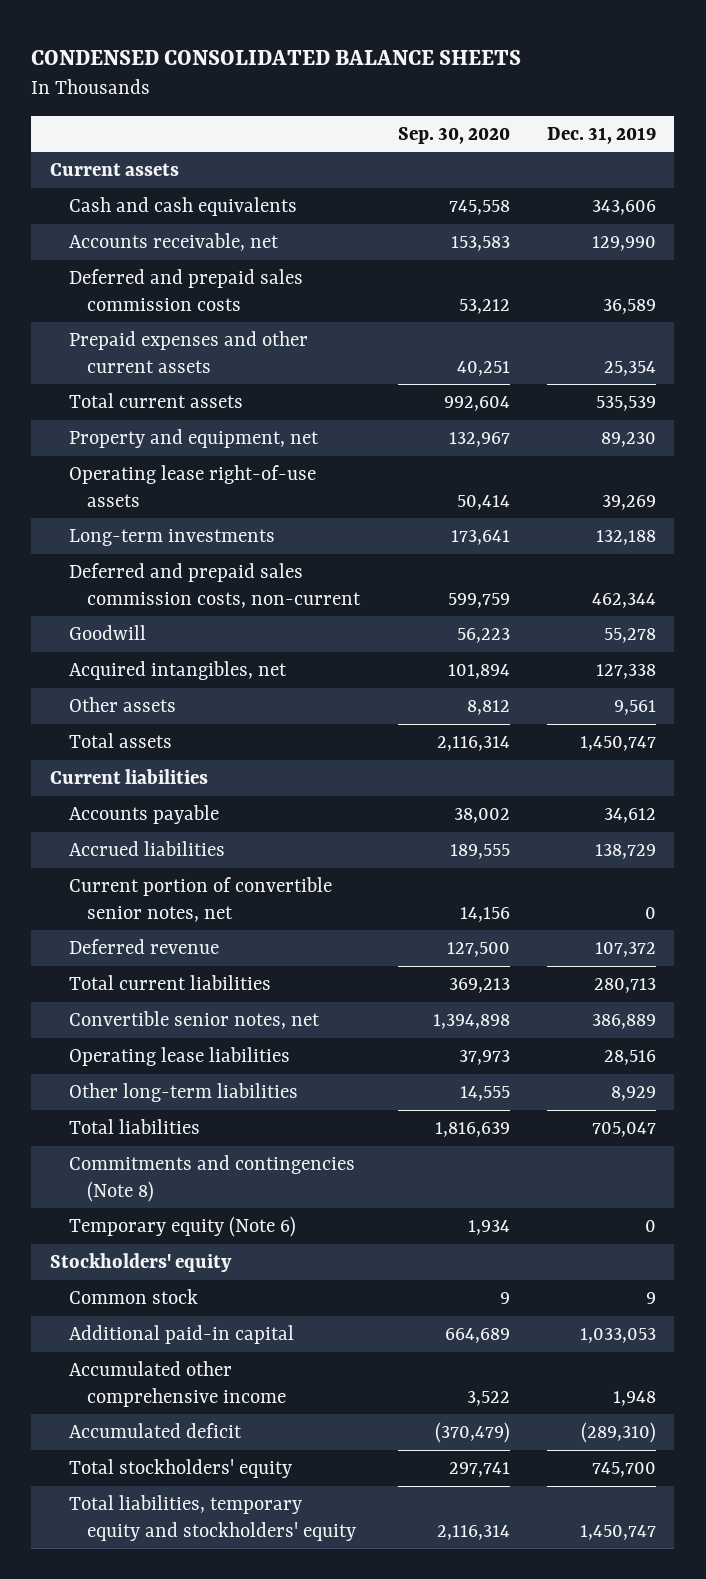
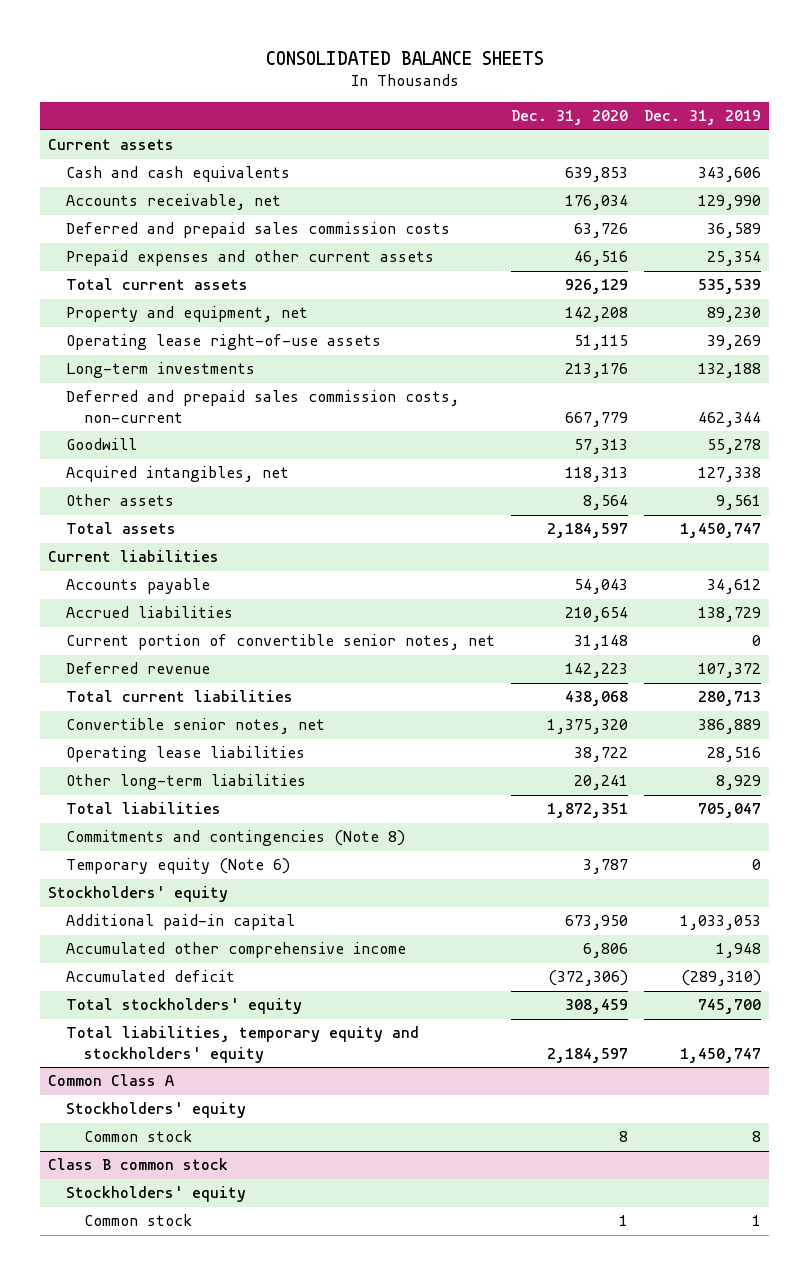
[31,49,522,65] CONDENSED CONSOLIDATED BALANCE SHEETS -> [265,50,544,65] CONSOLIDATED BALANCE SHEETS
[397,126,510,144] Sep. 30, 2020 -> none
none -> [511,110,629,126] Dec. 31, 2020
[68,1288,198,1304] Common stock -> none
none -> [47,1074,174,1087] Common Class A
none -> [66,1102,247,1119] Stockholders' equity
none -> [84,1130,193,1143] Common stock
none -> [47,1158,228,1171] Class B common stock
none -> [66,1186,247,1203] Stockholders' equity
none -> [84,1214,193,1227] Common stock

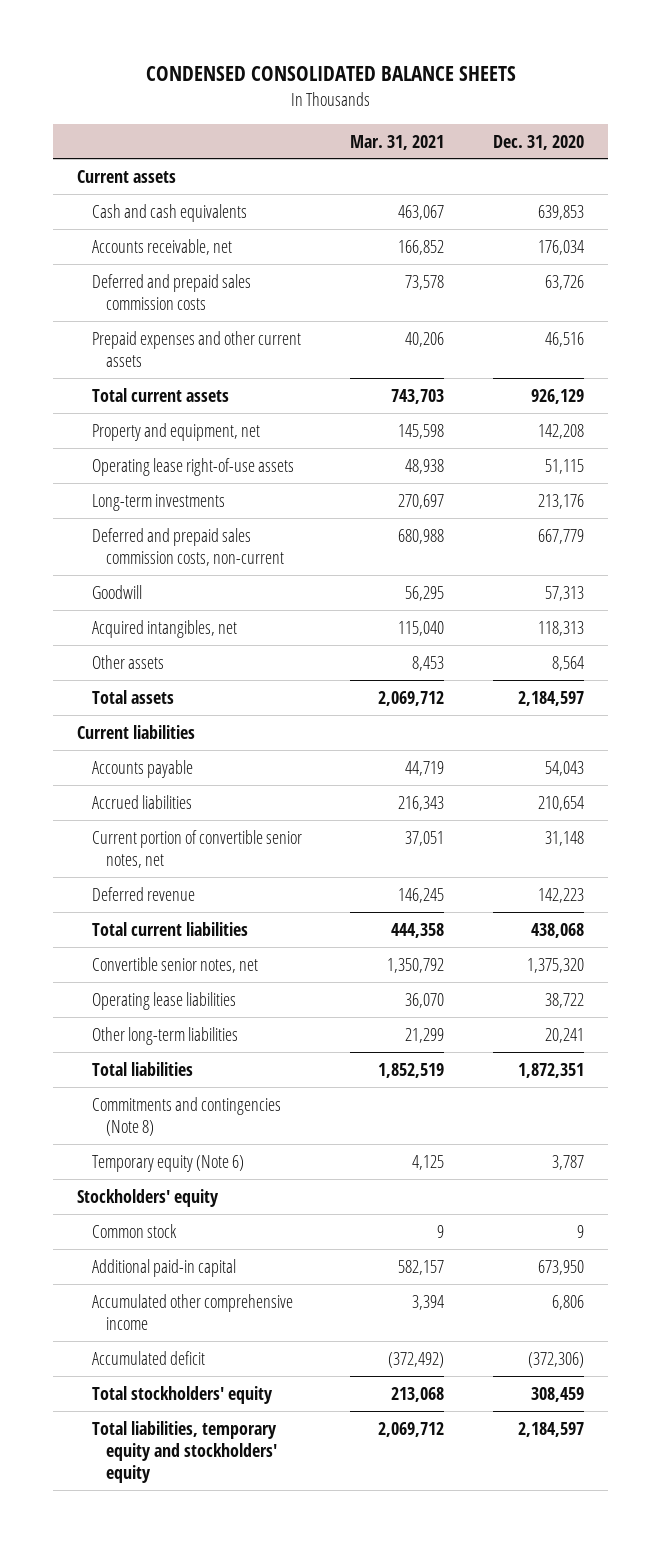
[265,50,544,65] CONSOLIDATED BALANCE SHEETS -> [145,66,516,82] CONDENSED CONSOLIDATED BALANCE SHEETS
[644,110,762,126] Dec. 31, 2019 -> none
none -> [350,134,445,150] Mar. 31, 2021
none -> [91,1223,177,1238] Common stock
[47,1074,174,1087] Common Class A -> none
[66,1102,247,1119] Stockholders' equity -> none
[84,1130,193,1143] Common stock -> none
[47,1158,228,1171] Class B common stock -> none
[66,1186,247,1203] Stockholders' equity -> none
[84,1214,193,1227] Common stock -> none

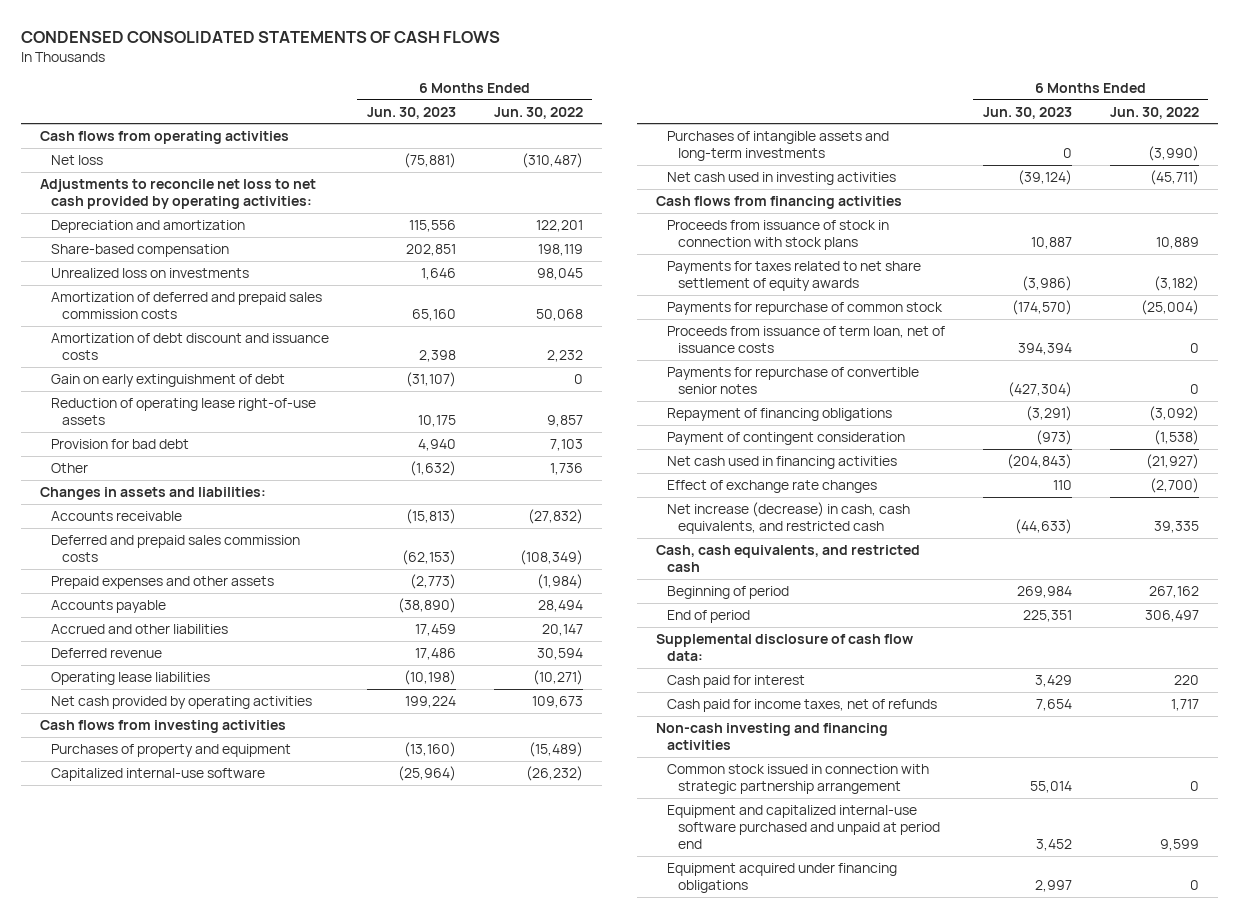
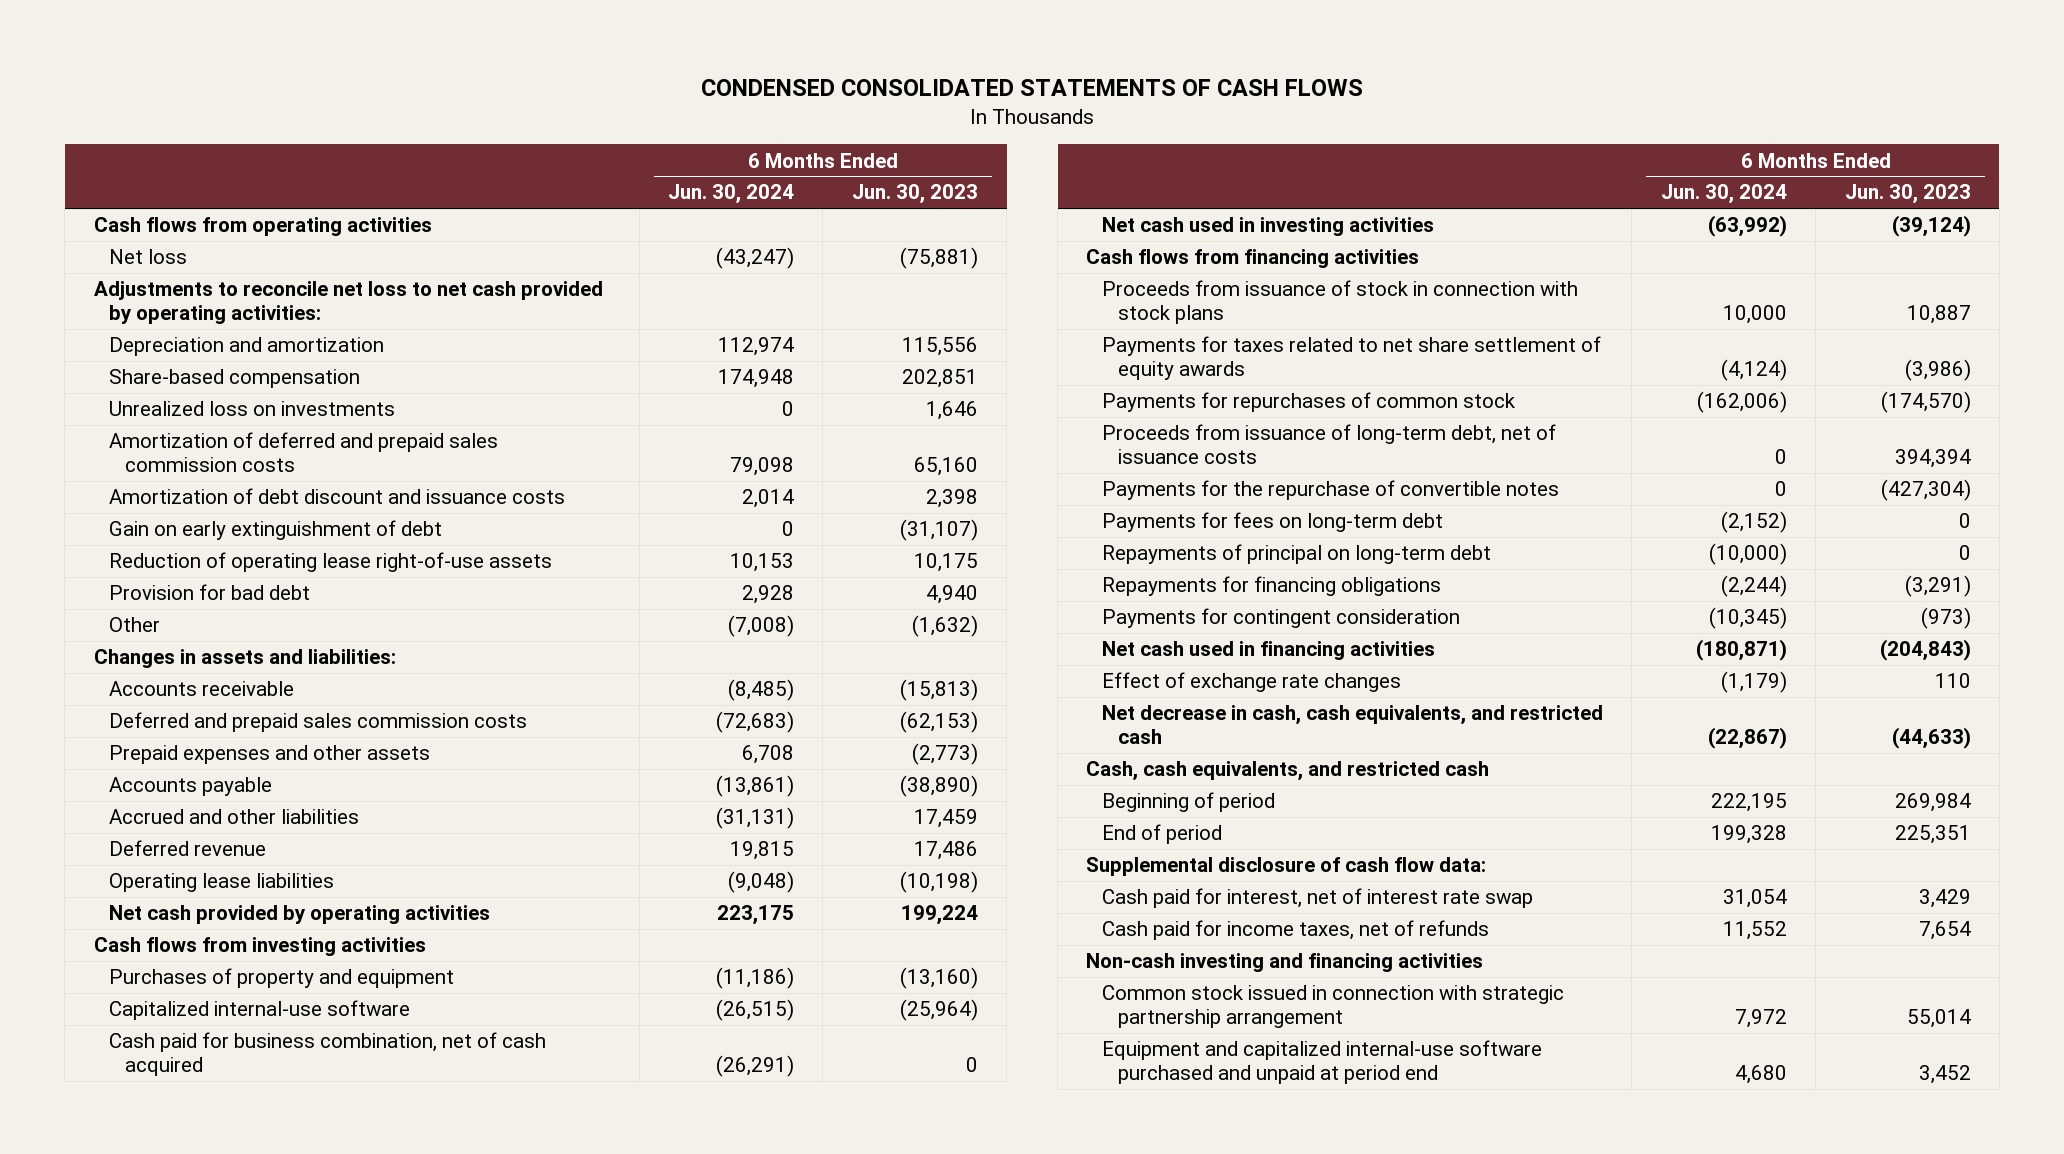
[493,106,583,119] Jun. 30, 2022 -> none
none -> [668,184,795,205] Jun. 30, 2024
[667,131,890,162] Purchases of intangible assets and long-term investments -> none
none -> [109,1032,547,1076] Cash paid for business combination, net of cash acquired
[667,302,944,316] Payments for repurchase of common stock -> [1102,392,1516,413] Payments for repurchases of common stock
[667,326,946,354] Proceeds from issuance of term loan, net of issuance costs -> [1102,424,1557,464] Proceeds from issuance of long-term debt, net of issuance costs
[667,367,920,395] Payments for repurchase of convertible senior notes -> [1102,480,1560,501] Payments for the repurchase of convertible notes
none -> [1102,512,1444,533] Payments for fees on long-term debt
none -> [1102,544,1492,565] Repayments of principal on long-term debt
[667,408,893,422] Repayment of financing obligations -> [1102,576,1442,597] Repayments for financing obligations
[667,432,906,446] Payment of contingent consideration -> [1102,608,1461,629] Payments for contingent consideration
[667,502,911,535] Net increase (decrease) in cash, cash equivalents, and restricted cash -> [1102,705,1604,744] Net decrease in cash, cash equivalents, and restricted cash
[667,675,806,689] Cash paid for interest -> [1102,888,1534,909] Cash paid for interest, net of interest rate swap
[667,863,898,894] Equipment acquired under financing obligations -> none

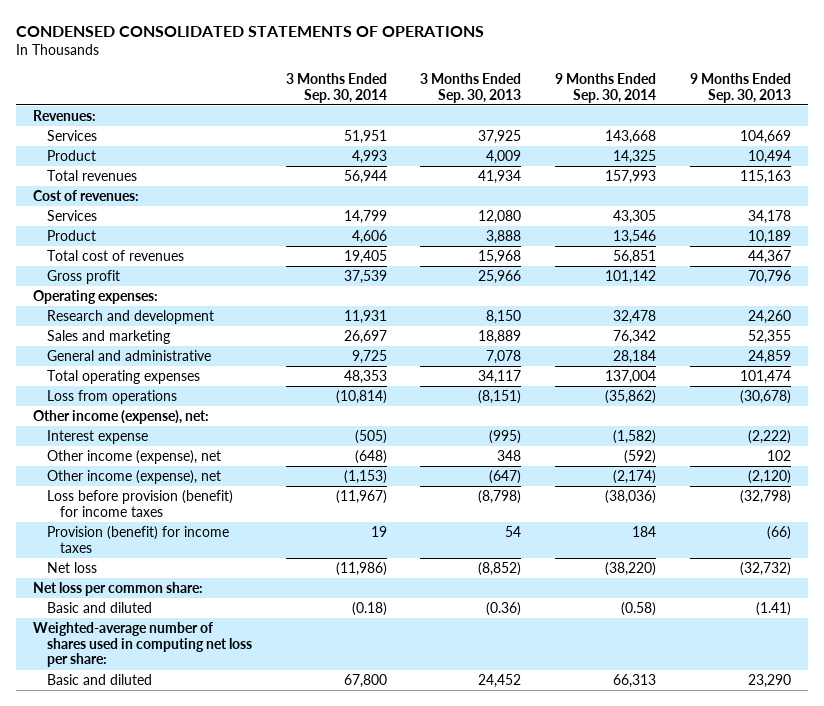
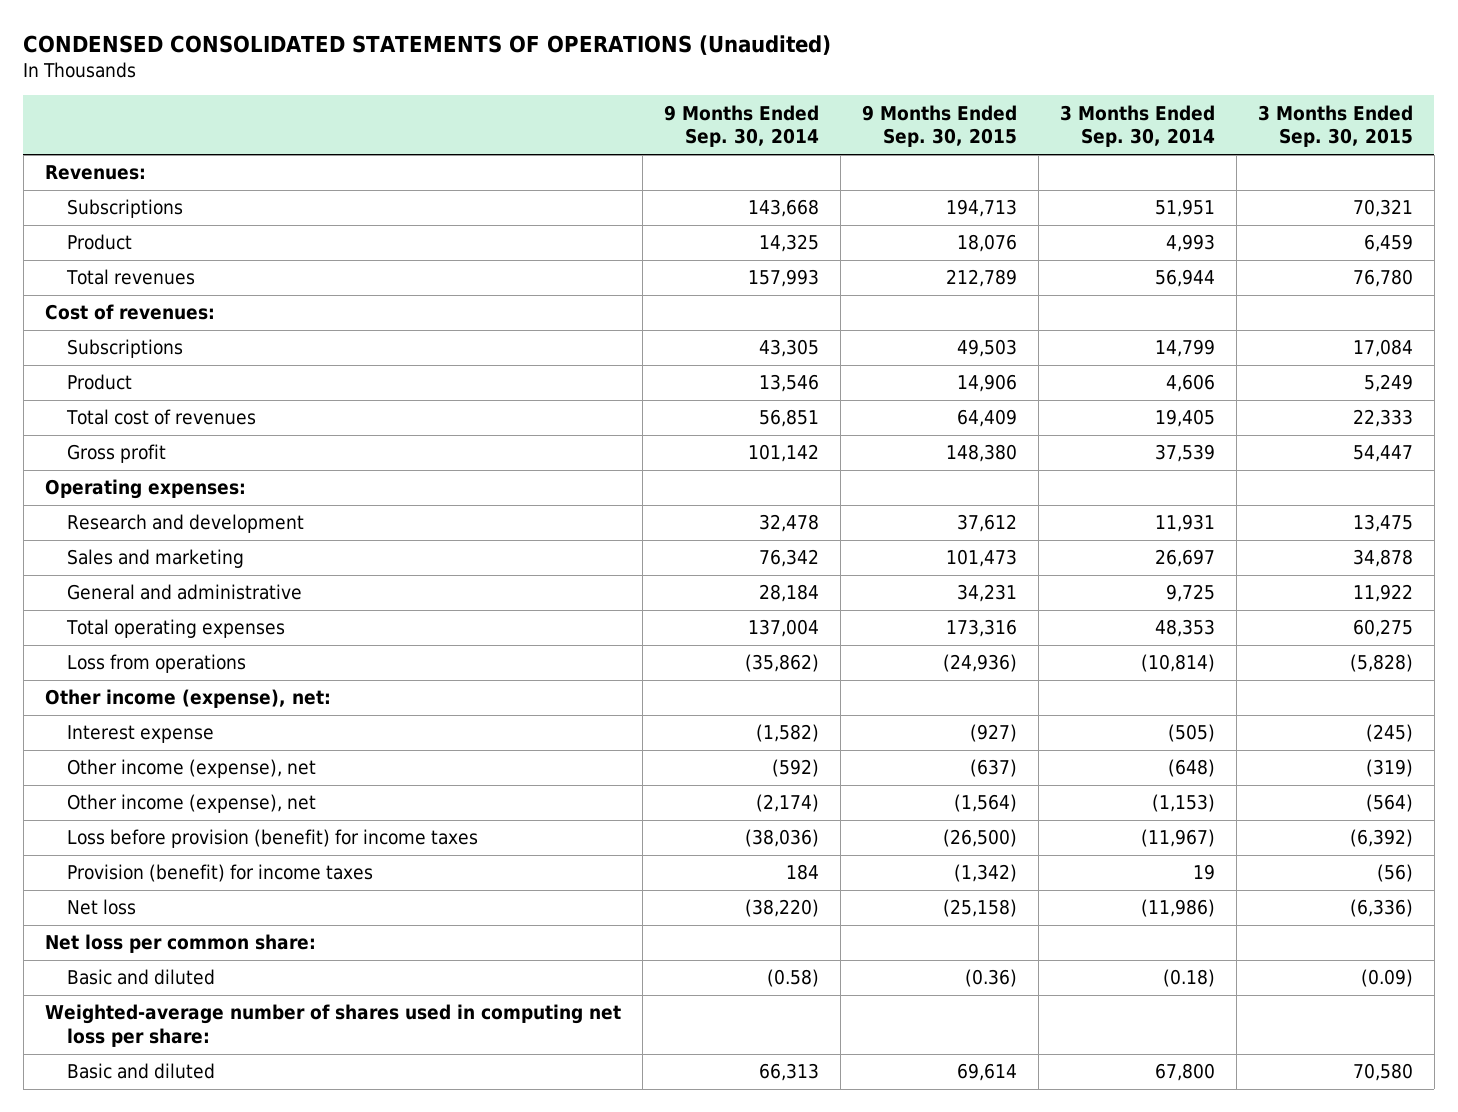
[16,26,485,38] CONDENSED CONSOLIDATED STATEMENTS OF OPERATIONS -> [23,34,832,55] CONDENSED CONSOLIDATED STATEMENTS OF OPERATIONS (Unaudited)
[420,73,522,103] 3 Months Ended Sep. 30, 2013 -> none
[690,73,792,103] 9 Months Ended Sep. 30, 2013 -> none
none -> [861,104,1017,148] 9 Months Ended Sep. 30, 2015
none -> [1257,104,1413,148] 3 Months Ended Sep. 30, 2015
[46,130,97,142] Services -> [67,199,184,219] Subscriptions
[46,210,97,222] Services -> [67,339,184,359] Subscriptions

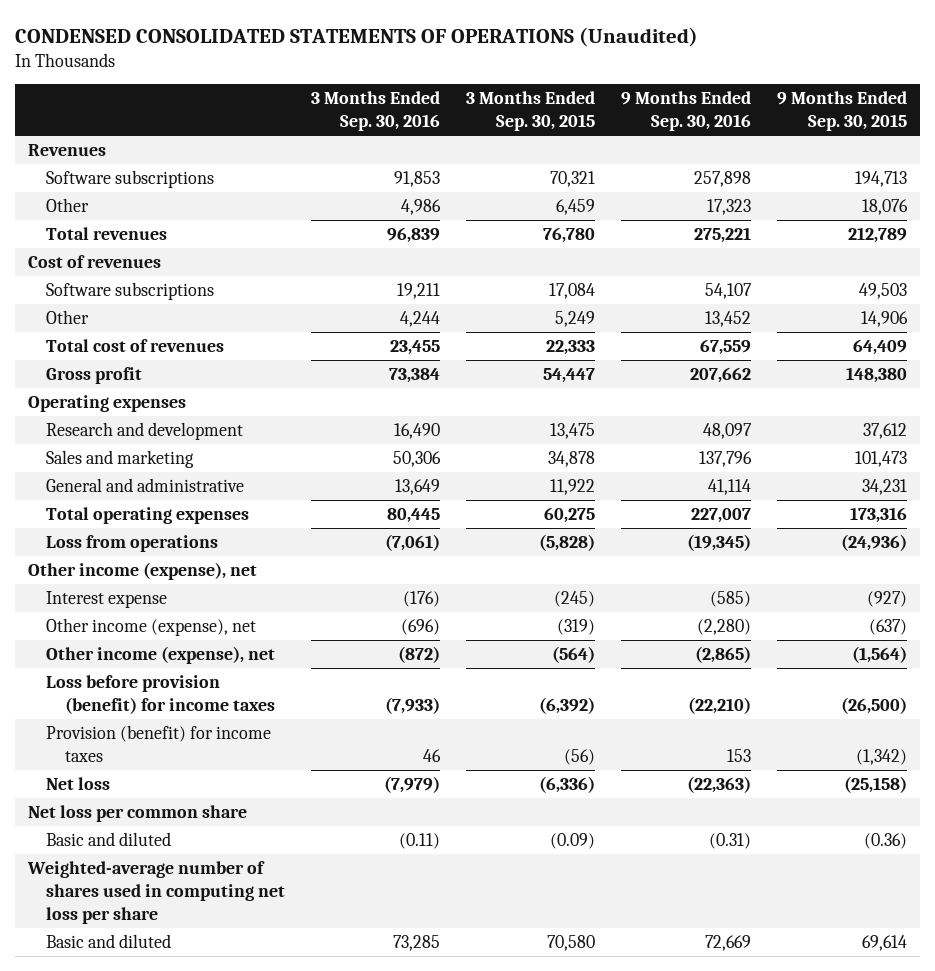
[663,104,819,148] 9 Months Ended Sep. 30, 2014 -> none
[1059,104,1215,148] 3 Months Ended Sep. 30, 2014 -> none
none -> [311,91,441,132] 3 Months Ended Sep. 30, 2016
none -> [621,91,752,132] 9 Months Ended Sep. 30, 2016
[44,165,146,181] Revenues: -> [27,144,106,157] Revenues
[67,199,184,219] Subscriptions -> [46,170,215,189] Software subscriptions
[67,234,133,251] Product -> [46,198,90,213] Other
[44,304,215,321] Cost of revenues: -> [27,255,161,269] Cost of revenues
[67,339,184,359] Subscriptions -> [46,282,215,301] Software subscriptions
[67,374,133,391] Product -> [46,310,90,325] Other
[44,479,246,500] Operating expenses: -> [27,395,186,413] Operating expenses
[44,689,331,709] Other income (expense), net: -> [27,562,257,581] Other income (expense), net
[44,934,316,954] Net loss per common share: -> [27,805,247,823] Net loss per common share
[44,1004,621,1047] Weighted-average number of shares used in computing net loss per share: -> [26,861,286,924] Weighted-average number of shares used in computing net loss per share

